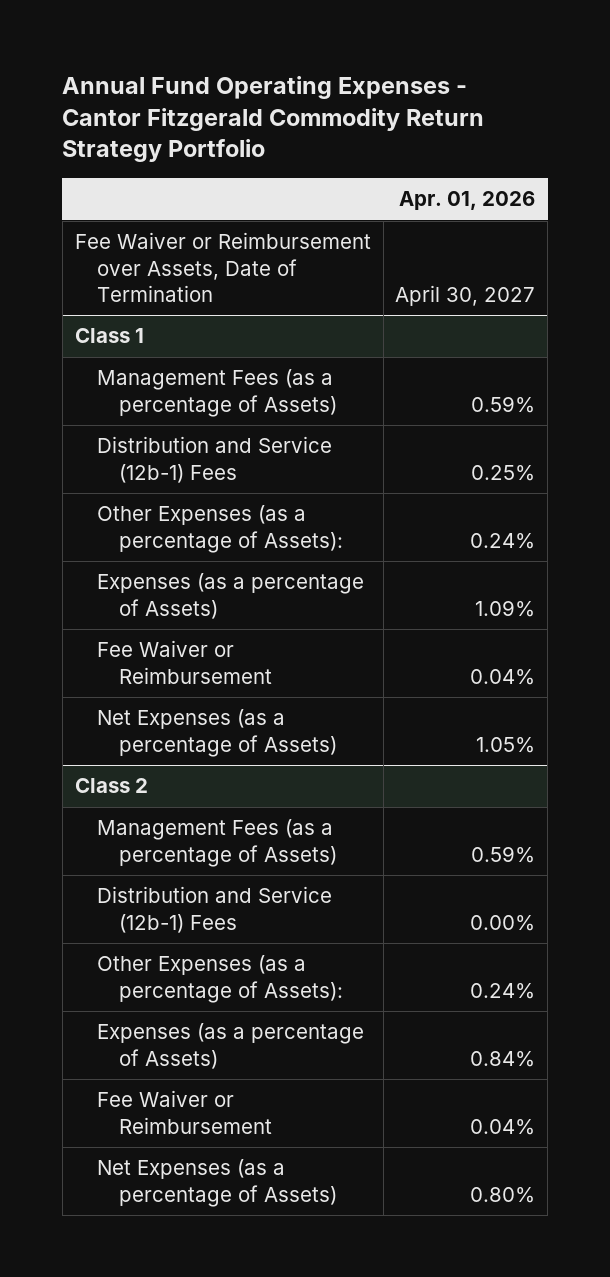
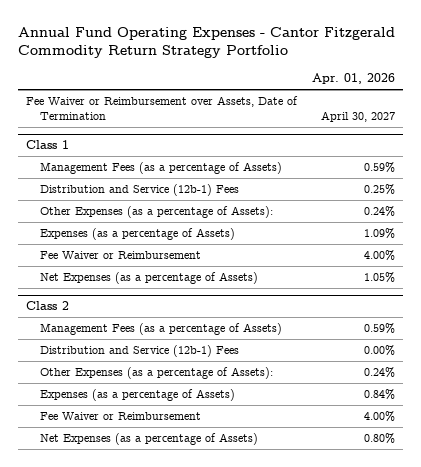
[470,668,536,685] 0.04% -> [364,249,396,261] 4.00%
[470,1118,536,1135] 0.04% -> [364,410,396,422] 4.00%

